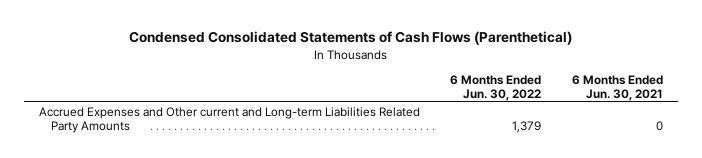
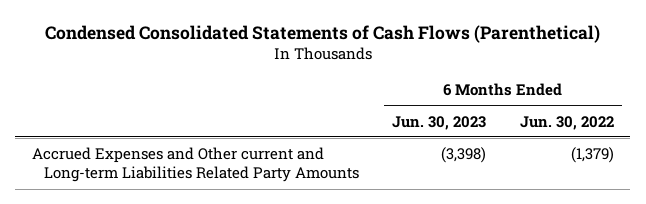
[571,74,663,101] 6 Months Ended Jun. 30, 2021 -> none
none -> [392,115,487,130] Jun. 30, 2023
[512,120,542,133] 1,379 -> [570,147,614,164] (1,379)

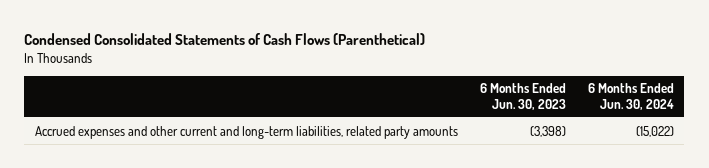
[519,115,614,130] Jun. 30, 2022 -> none
none -> [587,83,674,110] 6 Months Ended Jun. 30, 2024
[31,147,360,183] Accrued Expenses and Other current and Long-term Liabilities Related Party Amounts -> [35,125,459,139] Accrued expenses and other current and long-term liabilities, related party amounts

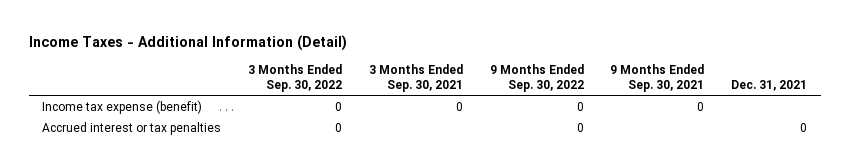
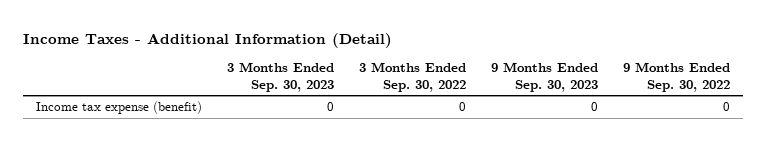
[368,64,463,92] 3 Months Ended Sep. 30, 2021 -> none
[610,64,705,92] 9 Months Ended Sep. 30, 2021 -> none
[731,79,808,91] Dec. 31, 2021 -> none
none -> [226,62,334,92] 3 Months Ended Sep. 30, 2023
none -> [491,62,599,92] 9 Months Ended Sep. 30, 2023
[42,121,222,135] Accrued interest or tax penalties -> none

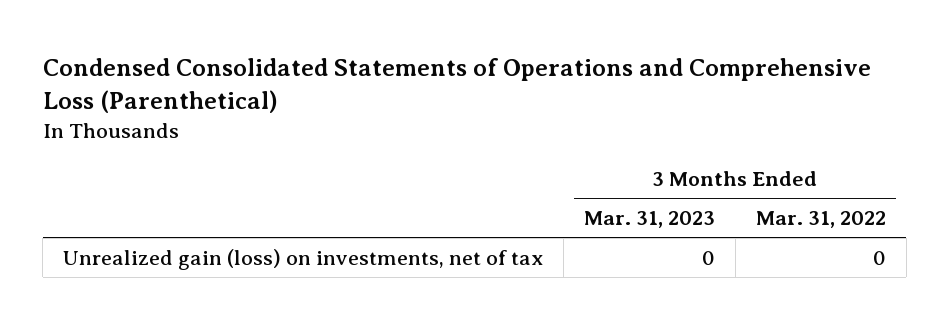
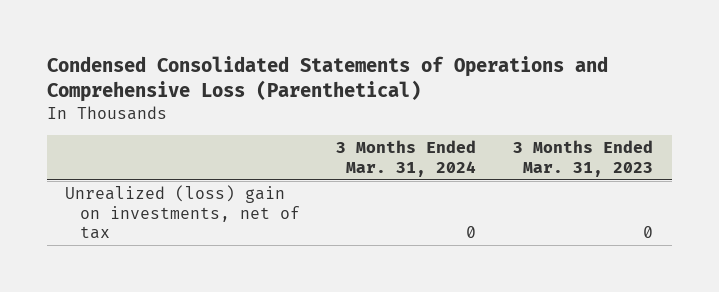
[755,211,886,229] Mar. 31, 2022 -> none
none -> [336,140,477,177] 3 Months Ended Mar. 31, 2024
[63,248,544,270] Unrealized gain (loss) on investments, net of tax -> [65,185,300,240] Unrealized (loss) gain on investments, net of tax

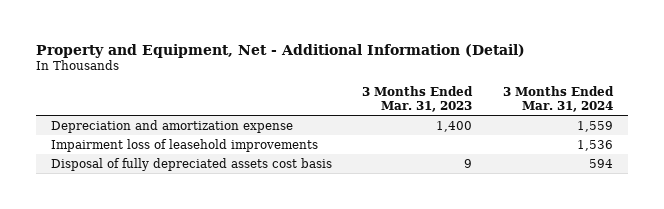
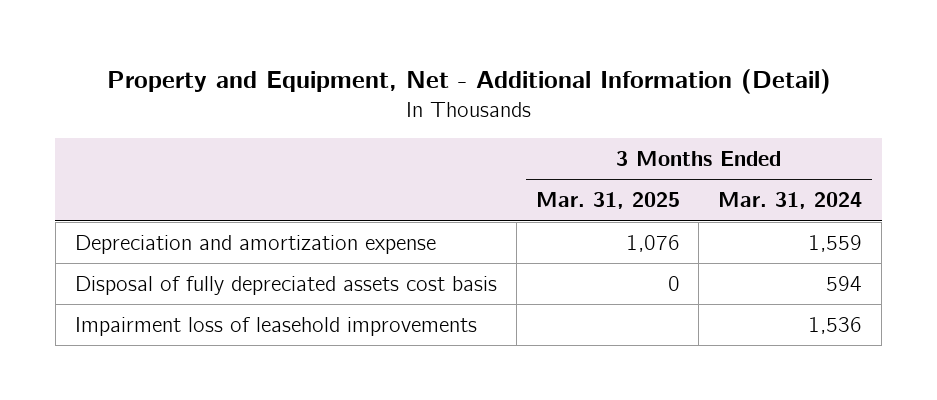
[362,86,474,112] 3 Months Ended Mar. 31, 2023 -> none
none -> [535,192,680,210] Mar. 31, 2025
[51,138,319,152] Impairment loss of leasehold improvements -> [74,316,477,336] Impairment loss of leasehold improvements

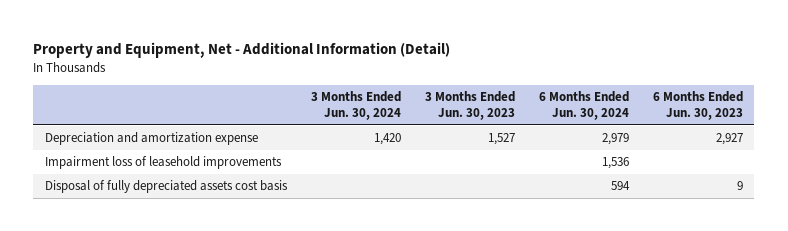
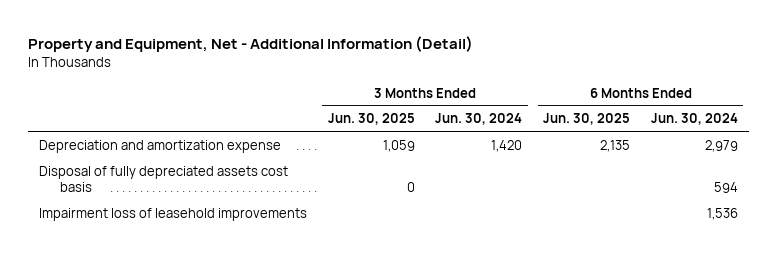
[424,90,515,121] 3 Months Ended Jun. 30, 2023 -> none
[652,90,743,121] 6 Months Ended Jun. 30, 2023 -> none
none -> [327,113,415,126] Jun. 30, 2025
none -> [543,113,631,126] Jun. 30, 2025
[45,156,283,170] Impairment loss of leasehold improvements -> [38,207,307,221] Impairment loss of leasehold improvements

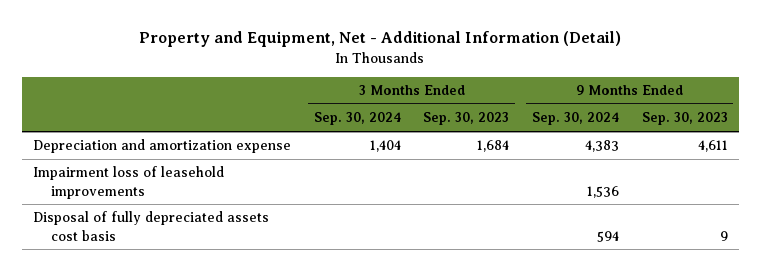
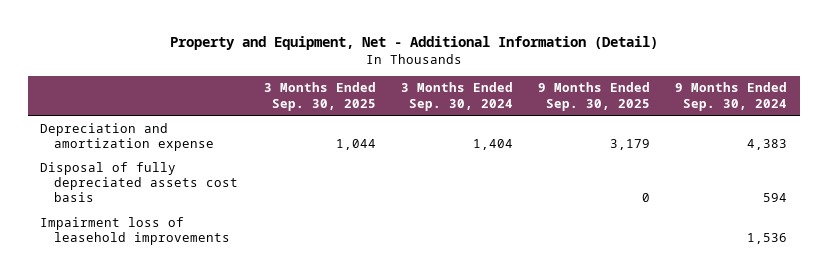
[423,112,510,126] Sep. 30, 2023 -> none
[641,112,728,126] Sep. 30, 2023 -> none
none -> [263,82,376,111] 3 Months Ended Sep. 30, 2025
none -> [537,82,650,111] 9 Months Ended Sep. 30, 2025
[32,166,224,199] Impairment loss of leasehold improvements -> [40,216,231,245] Impairment loss of leasehold improvements

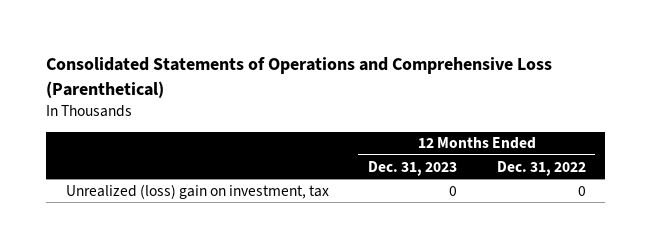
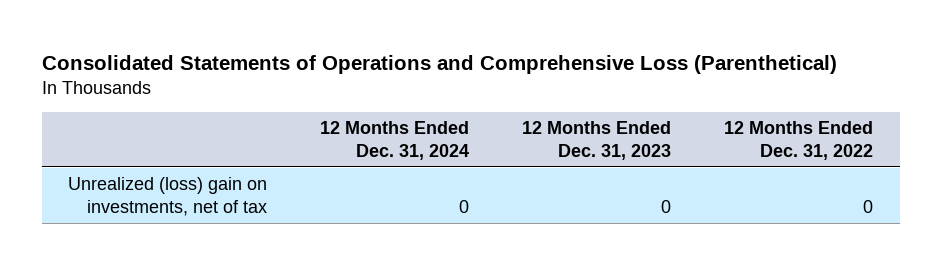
none -> [320,121,470,160] 12 Months Ended Dec. 31, 2024
[65,183,329,199] Unrealized (loss) gain on investment, tax -> [68,177,268,216] Unrealized (loss) gain on investments, net of tax

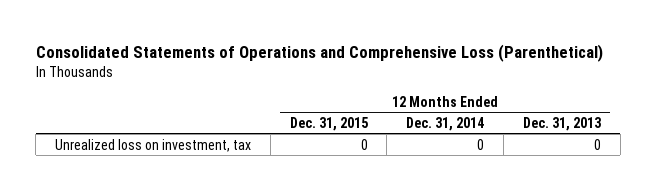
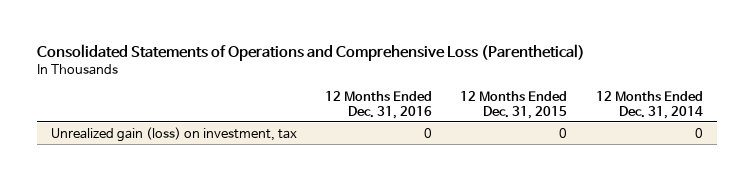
[522,116,601,131] Dec. 31, 2013 -> none
none -> [325,91,433,120] 12 Months Ended Dec. 31, 2016
[55,138,252,152] Unrealized loss on investment, tax -> [50,126,297,142] Unrealized gain (loss) on investment, tax

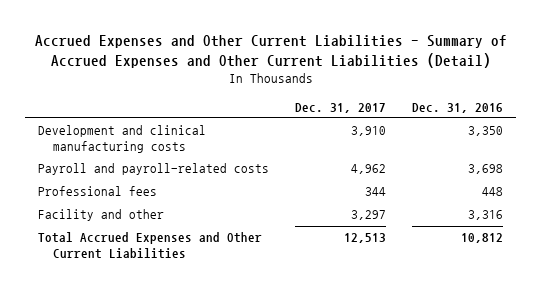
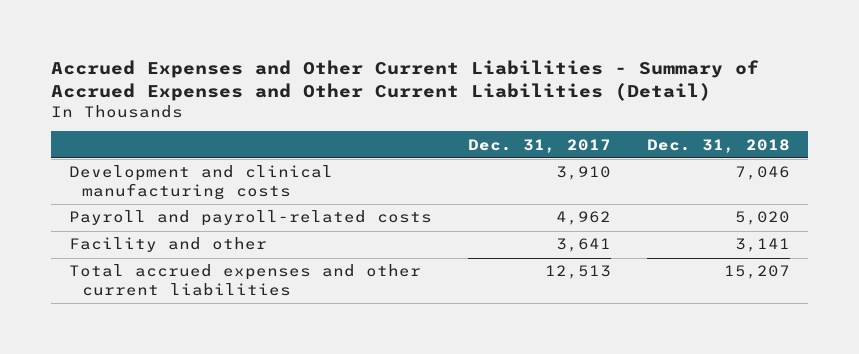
[411,102,503,113] Dec. 31, 2016 -> none
none -> [646,138,790,153] Dec. 31, 2018
[38,186,158,197] Professional fees -> none
[351,210,387,221] 3,297 -> [555,238,611,253] 3,641
[38,232,263,259] Total Accrued Expenses and Other Current Liabilities -> [68,264,421,296] Total accrued expenses and other current liabilities

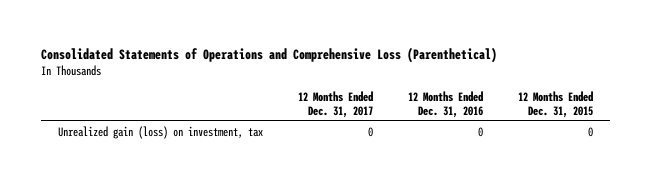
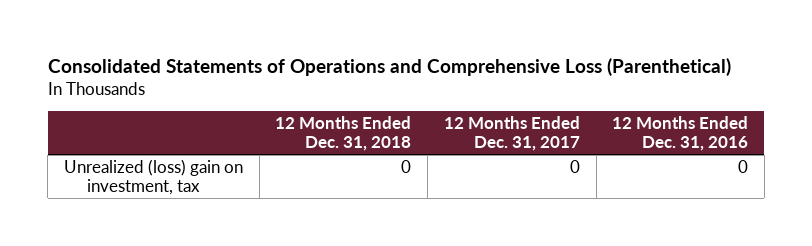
[517,90,593,119] 12 Months Ended Dec. 31, 2015 -> none
none -> [275,115,412,152] 12 Months Ended Dec. 31, 2018
[58,125,264,139] Unrealized gain (loss) on investment, tax -> [64,158,244,196] Unrealized (loss) gain on investment, tax

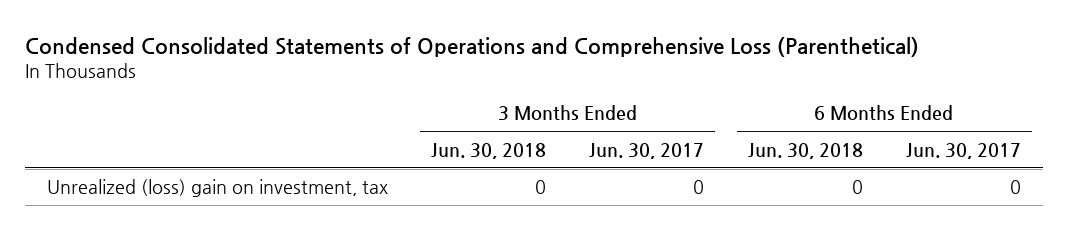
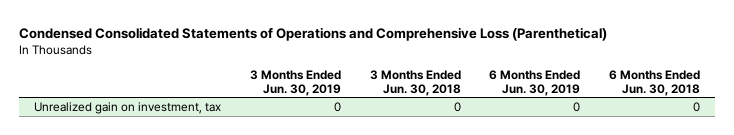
[589,142,705,159] Jun. 30, 2017 -> none
[906,142,1022,159] Jun. 30, 2017 -> none
none -> [249,69,341,96] 3 Months Ended Jun. 30, 2019
none -> [489,69,581,96] 6 Months Ended Jun. 30, 2019
[46,179,388,198] Unrealized (loss) gain on investment, tax -> [33,102,221,115] Unrealized gain on investment, tax

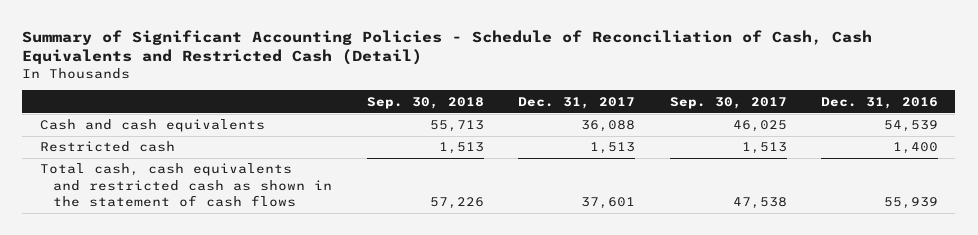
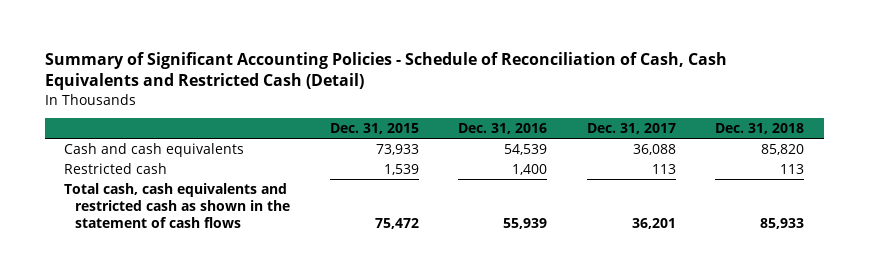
[366,96,484,109] Sep. 30, 2018 -> none
[669,96,787,109] Sep. 30, 2017 -> none
none -> [329,122,419,134] Dec. 31, 2015
none -> [715,122,805,134] Dec. 31, 2018
[590,142,636,155] 1,513 -> [651,163,676,174] 113
[581,196,636,209] 37,601 -> [631,217,676,229] 36,201

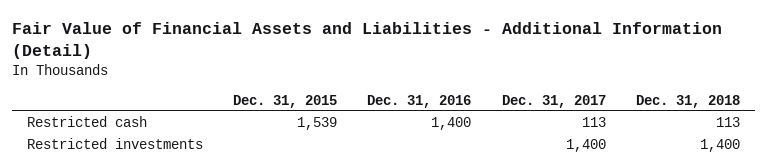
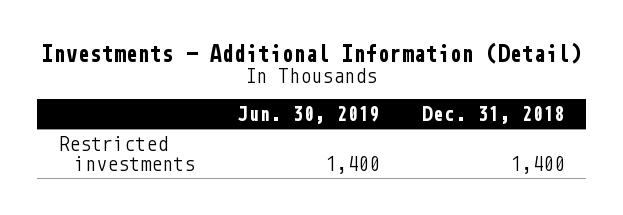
[11,21,722,59] Fair Value of Financial Assets and Liabilities - Additional Information (Detail) -> [41,41,582,64] Investments - Additional Information (Detail)
[233,94,338,108] Dec. 31, 2015 -> none
[367,94,472,108] Dec. 31, 2016 -> none
[501,94,606,108] Dec. 31, 2017 -> none
none -> [236,105,380,124] Jun. 30, 2019
[26,116,147,128] Restricted cash -> none

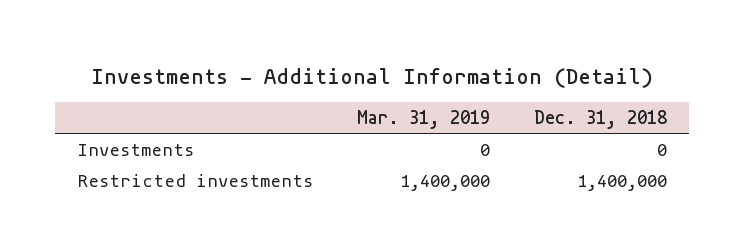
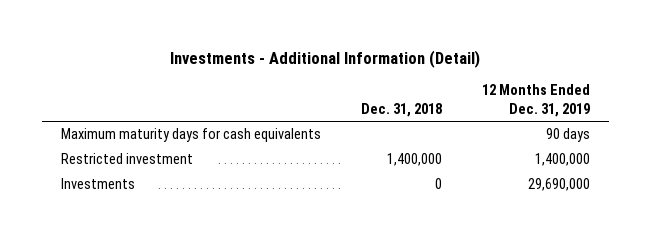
[357,110,491,130] Mar. 31, 2019 -> none
none -> [481,84,590,117] 12 Months Ended Dec. 31, 2019
none -> [61,128,322,143] Maximum maturity days for cash equivalents
none -> [61,153,194,165] Restricted investment
[77,173,314,187] Restricted investments -> none

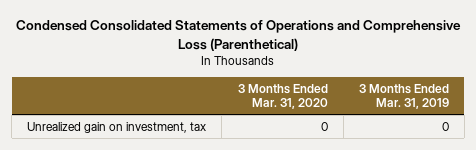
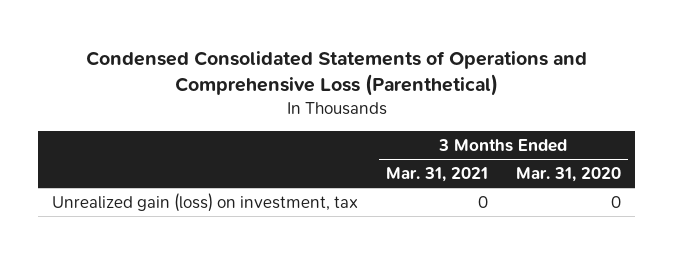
[358,83,449,110] 3 Months Ended Mar. 31, 2019 -> none
none -> [386,167,489,183] Mar. 31, 2021
[27,121,207,133] Unrealized gain on investment, tax -> [52,192,359,212] Unrealized gain (loss) on investment, tax

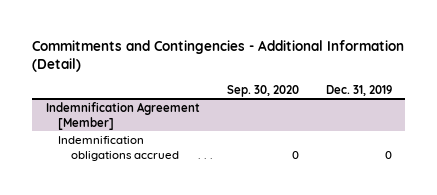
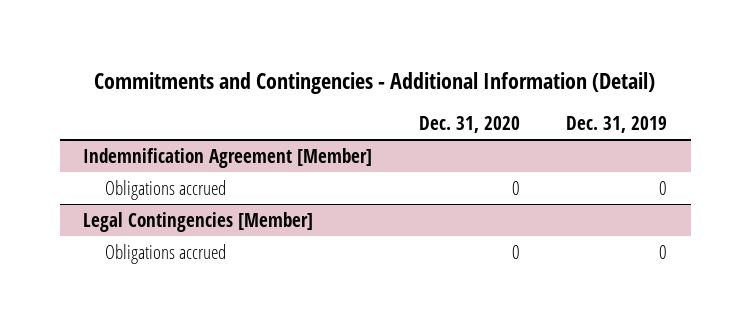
[226,84,299,97] Sep. 30, 2020 -> none
none -> [418,116,520,134] Dec. 31, 2020
[58,136,179,161] Indemnification obligations accrued -> [104,179,226,200] Obligations accrued
none -> [82,211,313,232] Legal Contingencies [Member]
none -> [104,243,226,264] Obligations accrued

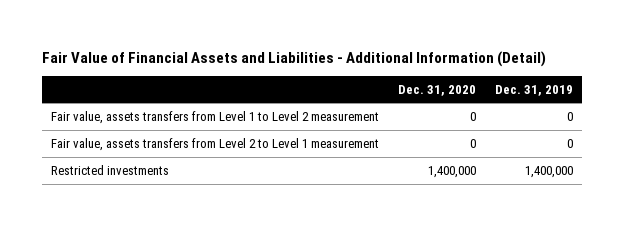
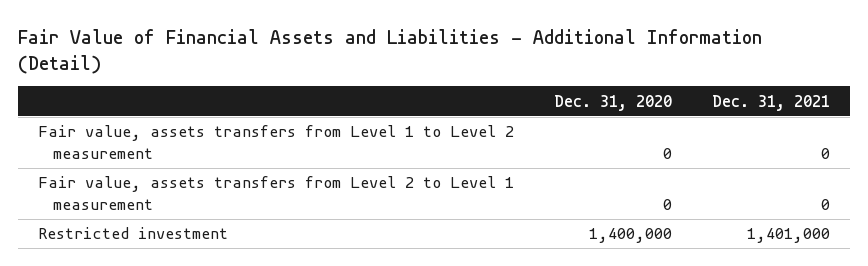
[494,84,573,96] Dec. 31, 2019 -> none
none -> [711,94,830,111] Dec. 31, 2021
[51,165,170,176] Restricted investments -> [38,227,229,240] Restricted investment

